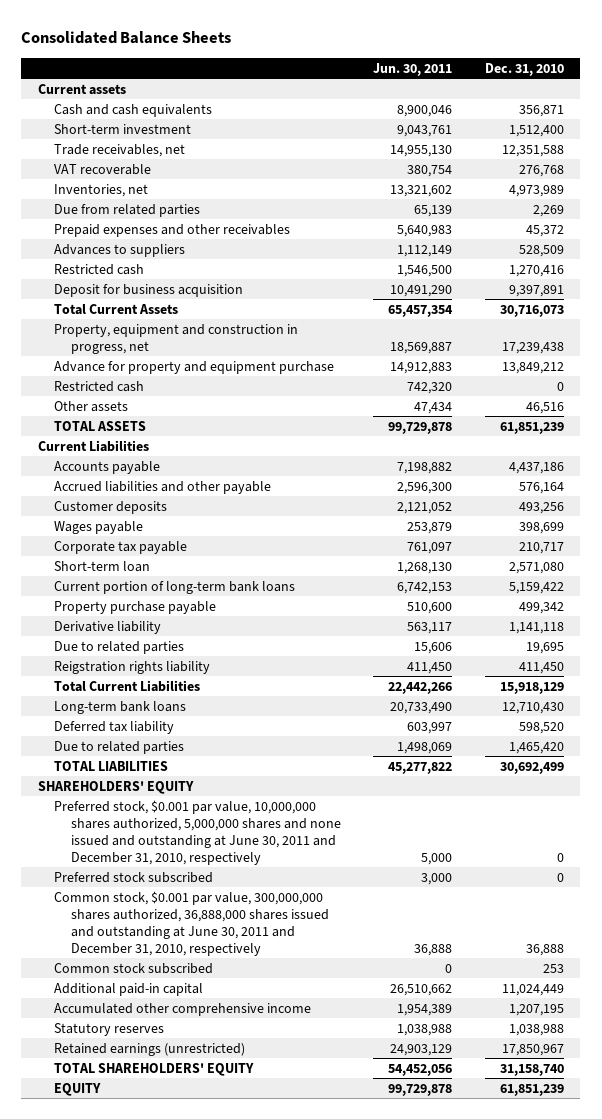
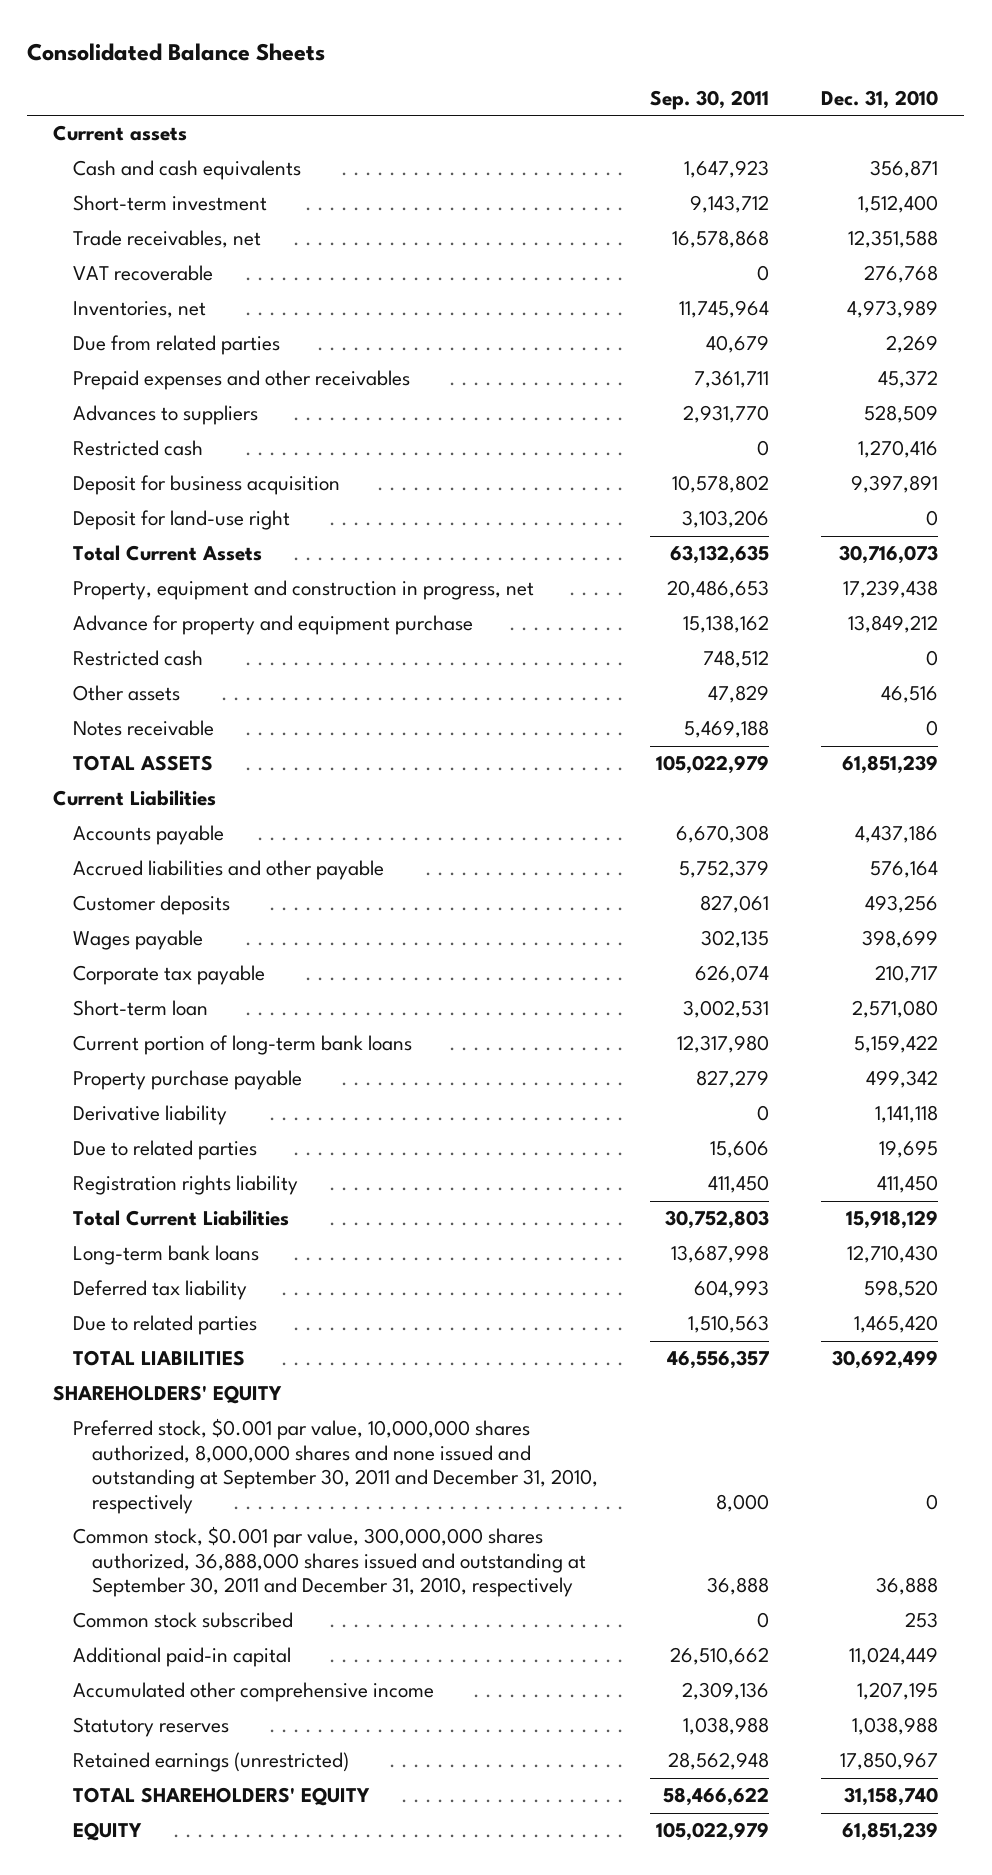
[373,62,453,76] Jun. 30, 2011 -> none
none -> [650,89,770,110] Sep. 30, 2011
none -> [72,510,290,531] Deposit for land-use right
none -> [72,720,214,737] Notes receivable
[54,660,211,674] Reigstration rights liability -> [72,1175,298,1196] Registration rights liability
[54,871,214,883] Preferred stock subscribed -> none
[54,799,341,865] Preferred stock, $0.001 par value, 10,000,000 shares authorized, 5,000,000 shares and none issued and outstanding at June 30, 2011 and December 31, 2010, respectively -> [72,1418,599,1514] Preferred stock, $0.001 par value, 10,000,000 shares authorized, 8,000,000 shares and none issued and outstanding at September 30, 2011 and December 31, 2010, respectively
[54,890,329,956] Common stock, $0.001 par value, 300,000,000 shares authorized, 36,888,000 shares issued and outstanding at June 30, 2011 and December 31, 2010, respectively -> [72,1526,587,1598] Common stock, $0.001 par value, 300,000,000 shares authorized, 36,888,000 shares issued and outstanding at September 30, 2011 and December 31, 2010, respectively

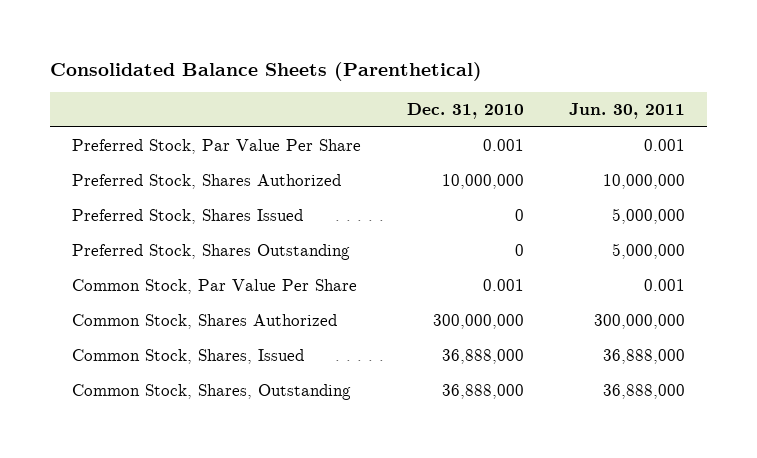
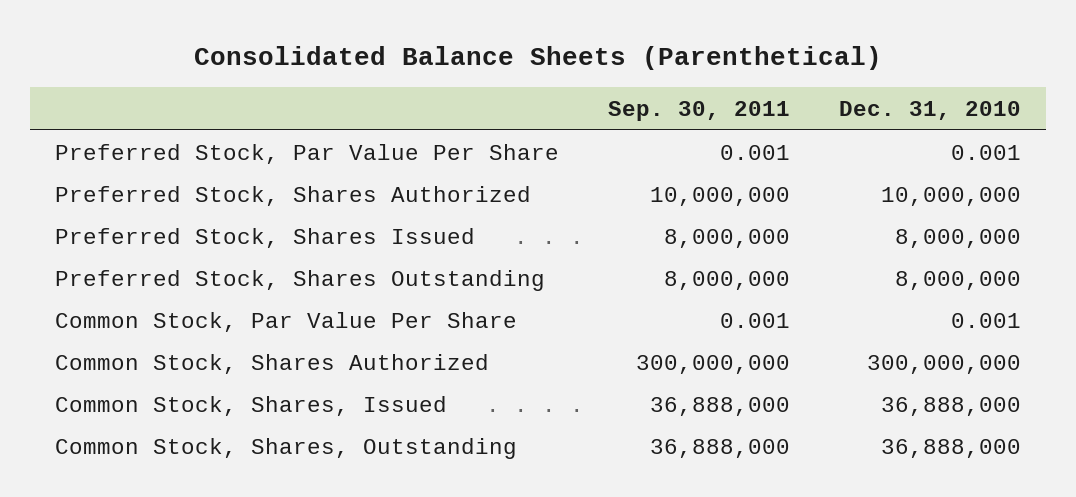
[568,103,685,120] Jun. 30, 2011 -> none
none -> [608,101,791,122] Sep. 30, 2011
[514,209,524,222] 0 -> [895,228,1022,248] 8,000,000
[514,244,524,257] 0 -> [895,270,1022,290] 8,000,000

